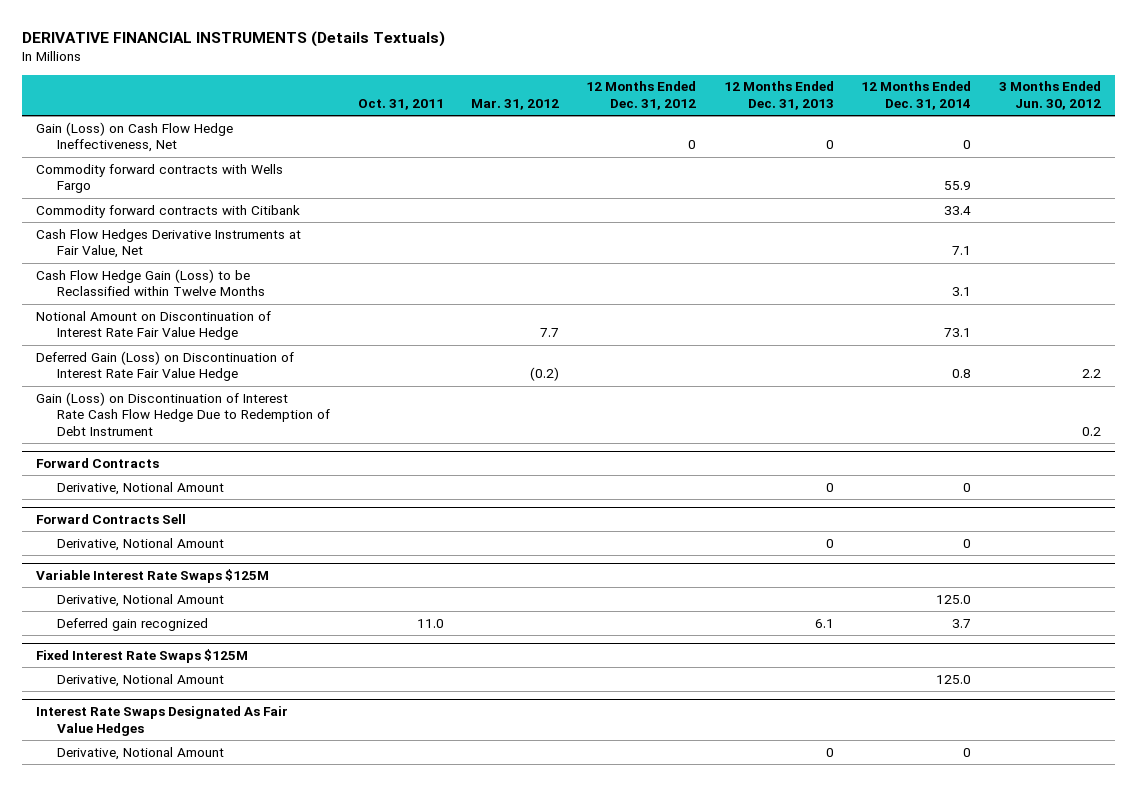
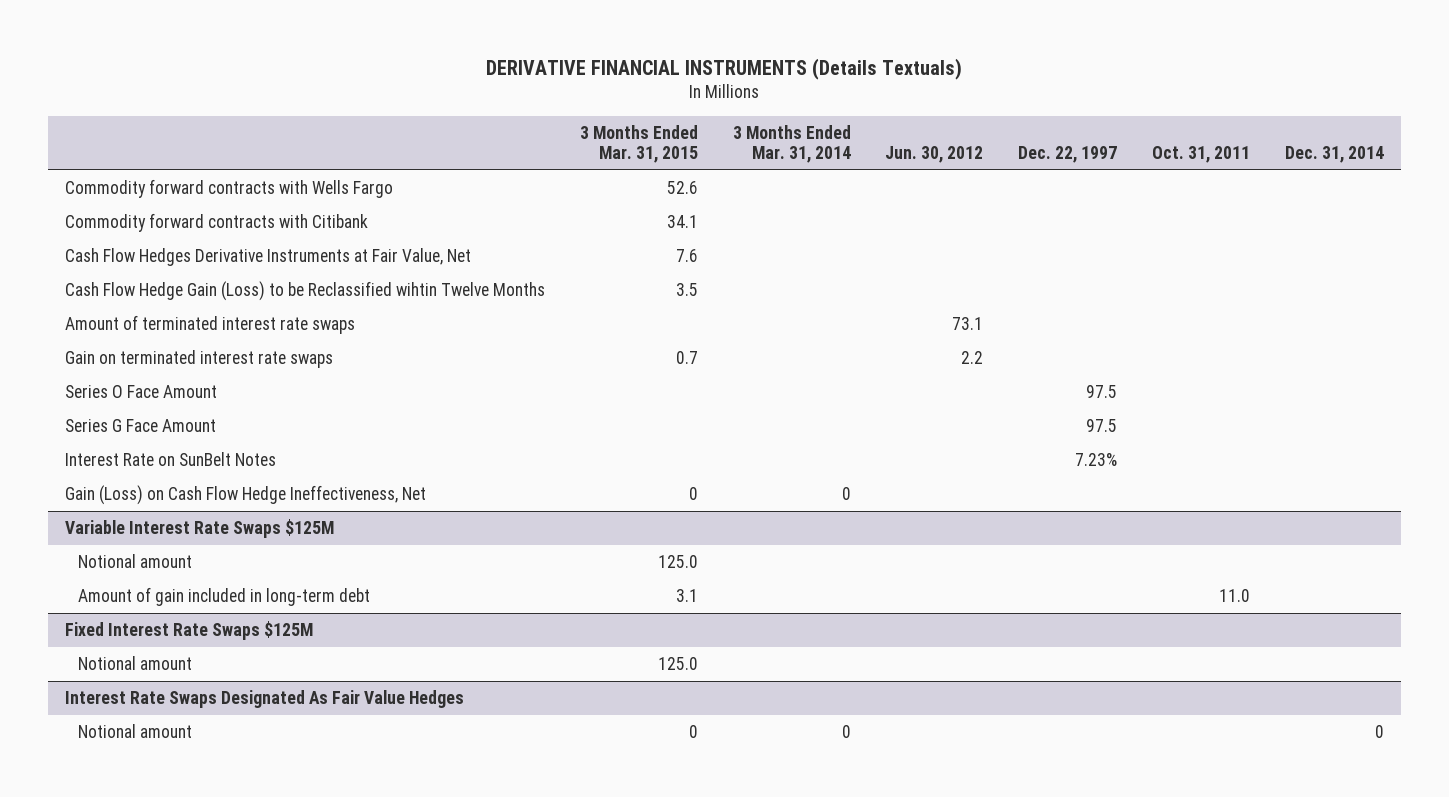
[471,99,560,111] Mar. 31, 2012 -> none
[586,81,697,111] 12 Months Ended Dec. 31, 2012 -> none
[723,81,834,111] 12 Months Ended Dec. 31, 2013 -> none
[861,81,972,111] 12 Months Ended Dec. 31, 2014 -> none
[998,81,1101,111] 3 Months Ended Jun. 30, 2012 -> none
none -> [579,124,698,164] 3 Months Ended Mar. 31, 2015
none -> [732,124,851,164] 3 Months Ended Mar. 31, 2014
none -> [885,146,984,164] Jun. 30, 2012
none -> [1018,146,1118,164] Dec. 22, 1997
none -> [1284,146,1384,164] Dec. 31, 2014
[36,391,331,437] Gain (Loss) on Discontinuation of Interest Rate Cash Flow Hedge Due to Redemption of Debt Instrument -> none
[36,458,160,469] Forward Contracts -> none
[57,481,225,495] Derivative, Notional Amount -> none
[36,514,187,525] Forward Contracts Sell -> none
[57,537,225,551] Derivative, Notional Amount -> none
[36,268,266,297] Cash Flow Hedge Gain (Loss) to be Reclassified within Twelve Months -> [65,281,546,302] Cash Flow Hedge Gain (Loss) to be Reclassified wihtin Twelve Months
[36,310,272,341] Notional Amount on Discontinuation of Interest Rate Fair Value Hedge -> [65,315,356,335] Amount of terminated interest rate swaps
[36,350,295,382] Deferred Gain (Loss) on Discontinuation of Interest Rate Fair Value Hedge -> [65,350,334,369] Gain on terminated interest rate swaps
none -> [65,385,218,399] Series O Face Amount
none -> [65,419,217,433] Series G Face Amount
none -> [65,452,277,467] Interest Rate on SunBelt Notes
[36,121,234,153] Gain (Loss) on Cash Flow Hedge Ineffectiveness, Net -> [65,485,427,506] Gain (Loss) on Cash Flow Hedge Ineffectiveness, Net
[57,593,225,607] Derivative, Notional Amount -> [77,554,192,569] Notional amount
[57,617,209,631] Deferred gain recognized -> [77,587,370,607] Amount of gain included in long-term debt
[57,673,225,687] Derivative, Notional Amount -> [77,656,192,671] Notional amount
[57,746,225,760] Derivative, Notional Amount -> [77,724,192,739] Notional amount

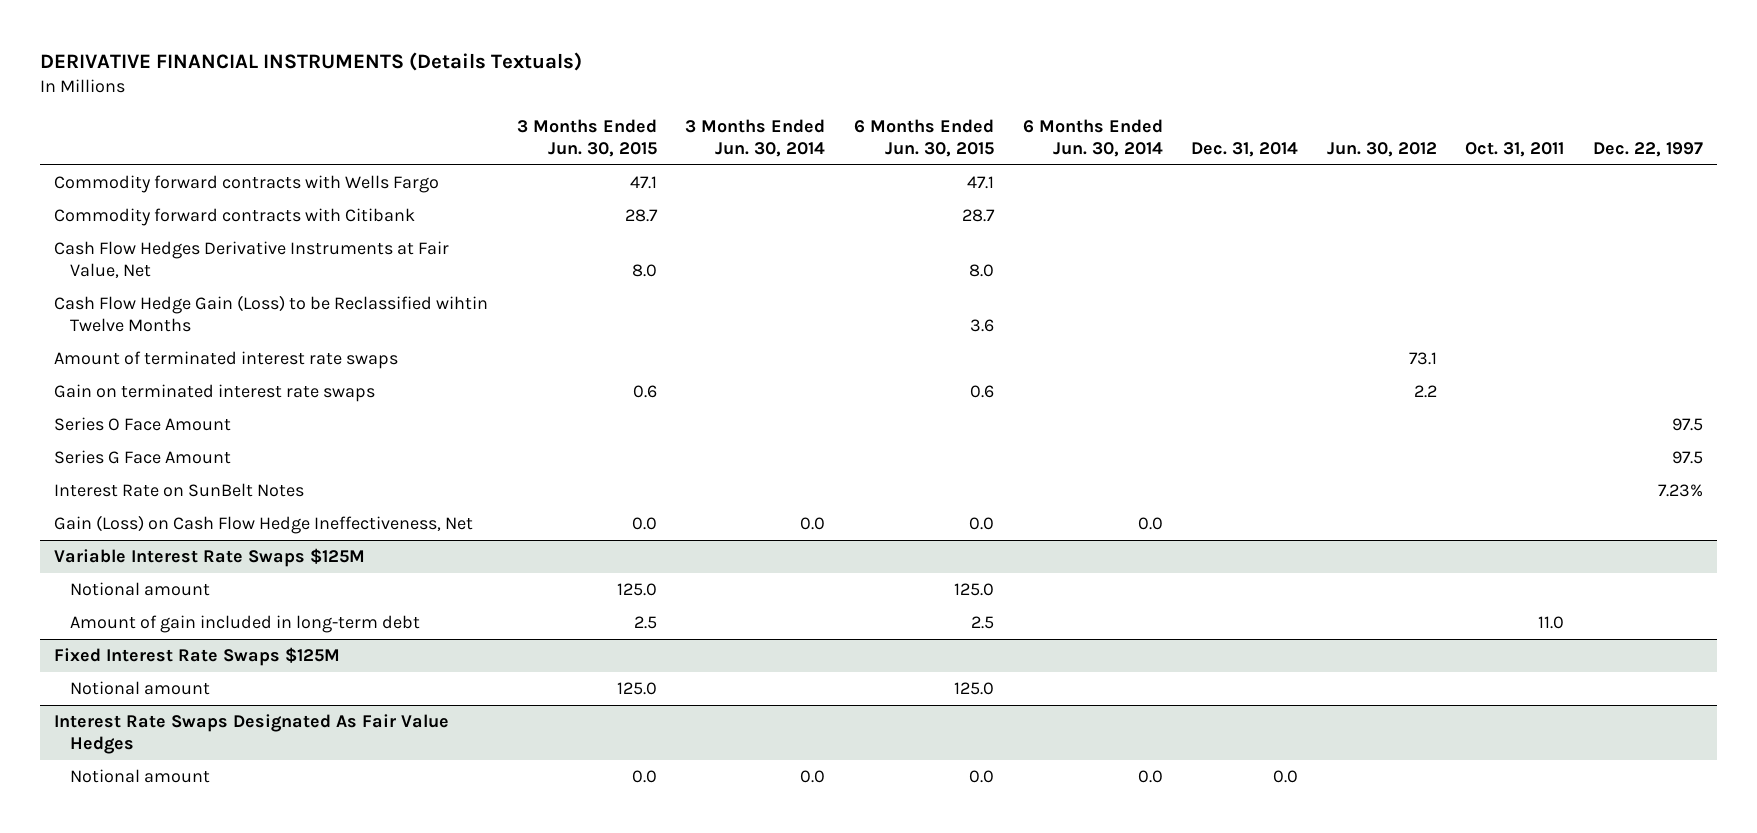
[579,124,698,164] 3 Months Ended Mar. 31, 2015 -> none
[732,124,851,164] 3 Months Ended Mar. 31, 2014 -> none
none -> [516,118,657,157] 3 Months Ended Jun. 30, 2015
none -> [685,118,826,157] 3 Months Ended Jun. 30, 2014
none -> [853,118,994,157] 6 Months Ended Jun. 30, 2015
none -> [1022,118,1163,157] 6 Months Ended Jun. 30, 2014
[1374,725,1384,739] 0 -> [1273,770,1299,784] 0.0

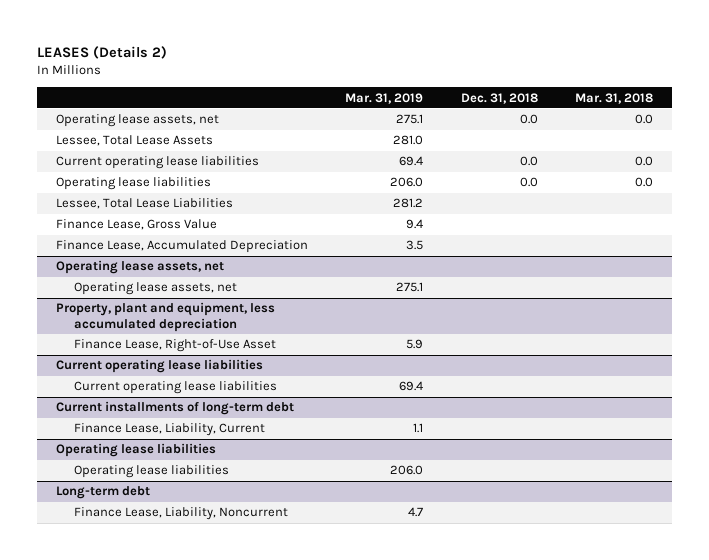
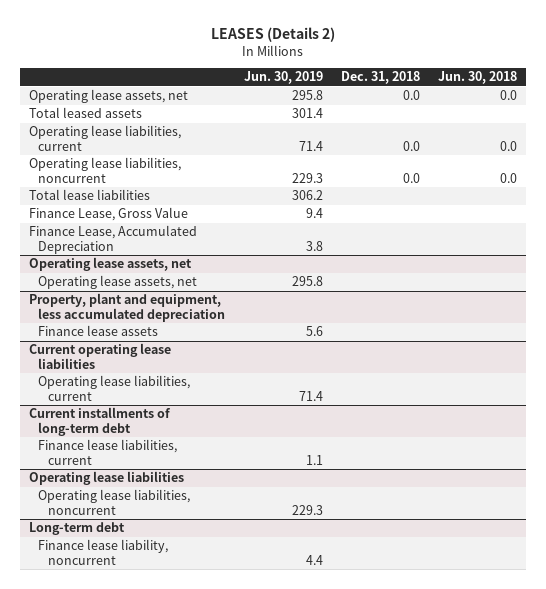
[345,92,424,104] Mar. 31, 2019 -> none
[575,92,654,104] Mar. 31, 2018 -> none
none -> [243,71,323,85] Jun. 30, 2019
none -> [438,71,518,85] Jun. 30, 2018
[55,135,213,147] Lessee, Total Lease Assets -> [29,107,143,119] Total leased assets
[55,156,259,170] Current operating lease liabilities -> [29,125,182,151] Operating lease liabilities, current
[55,177,211,191] Operating lease liabilities -> [29,157,182,183] Operating lease liabilities, noncurrent
[55,198,233,210] Lessee, Total Lease Liabilities -> [29,189,151,201] Total lease liabilities
[73,339,276,353] Finance Lease, Right-of-Use Asset -> [38,325,159,337] Finance lease assets
[73,381,277,395] Current operating lease liabilities -> [38,375,191,401] Operating lease liabilities, current
[73,423,265,437] Finance Lease, Liability, Current -> [38,439,178,465] Finance lease liabilities, current
[73,465,229,479] Operating lease liabilities -> [38,489,191,515] Operating lease liabilities, noncurrent
[73,507,288,521] Finance Lease, Liability, Noncurrent -> [38,539,169,565] Finance lease liability, noncurrent

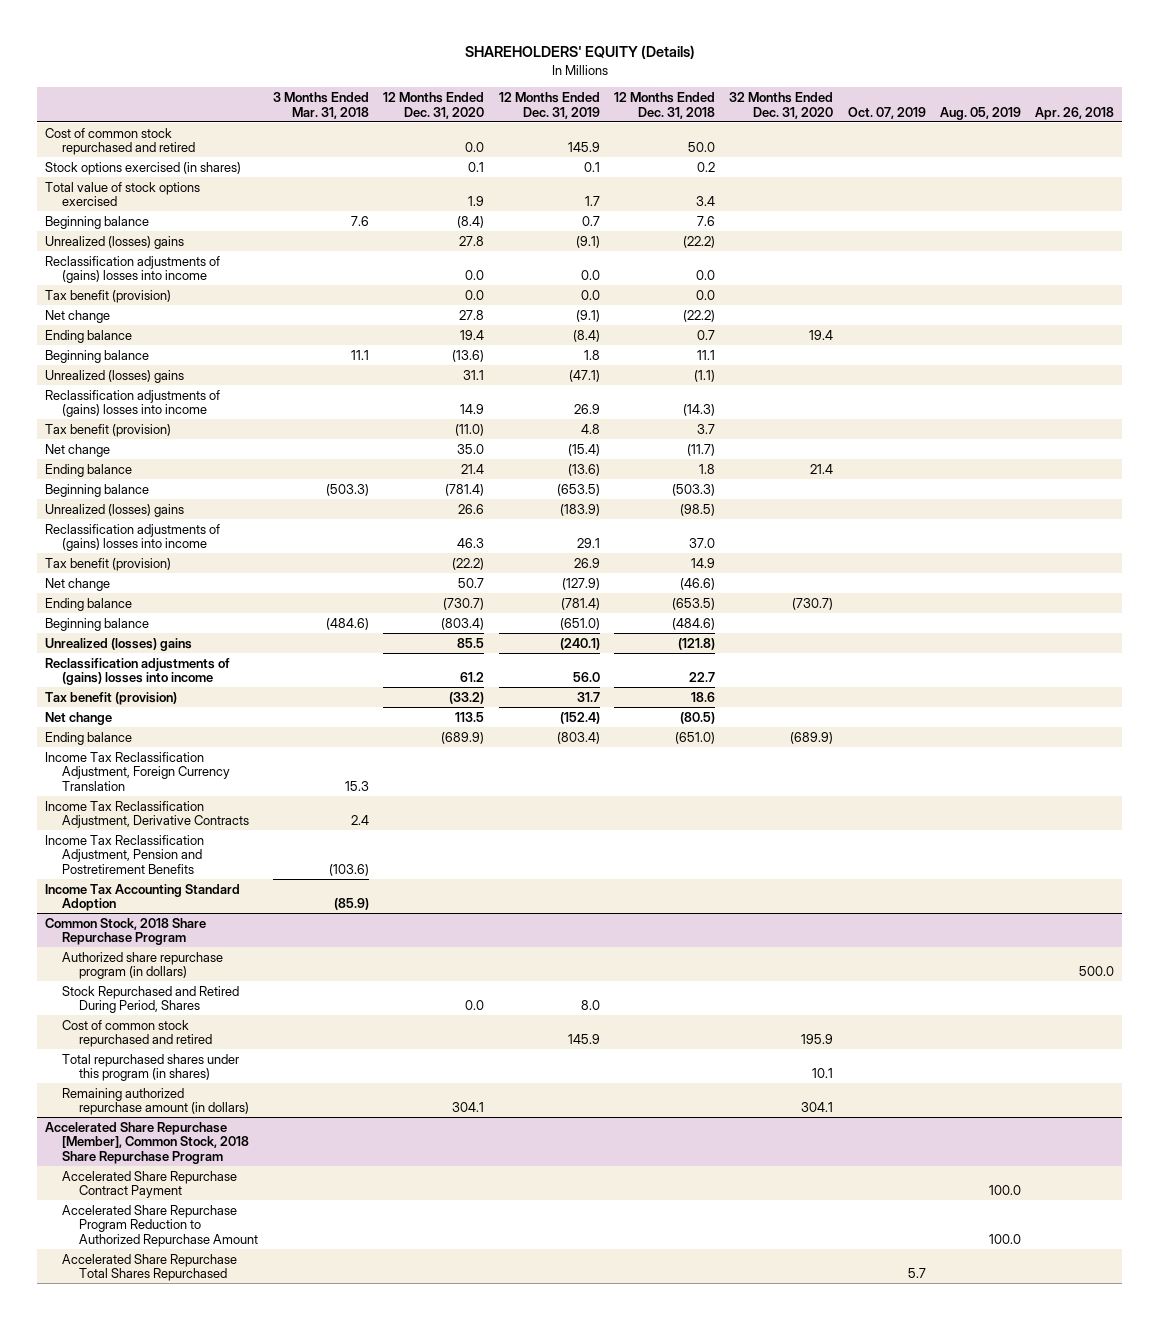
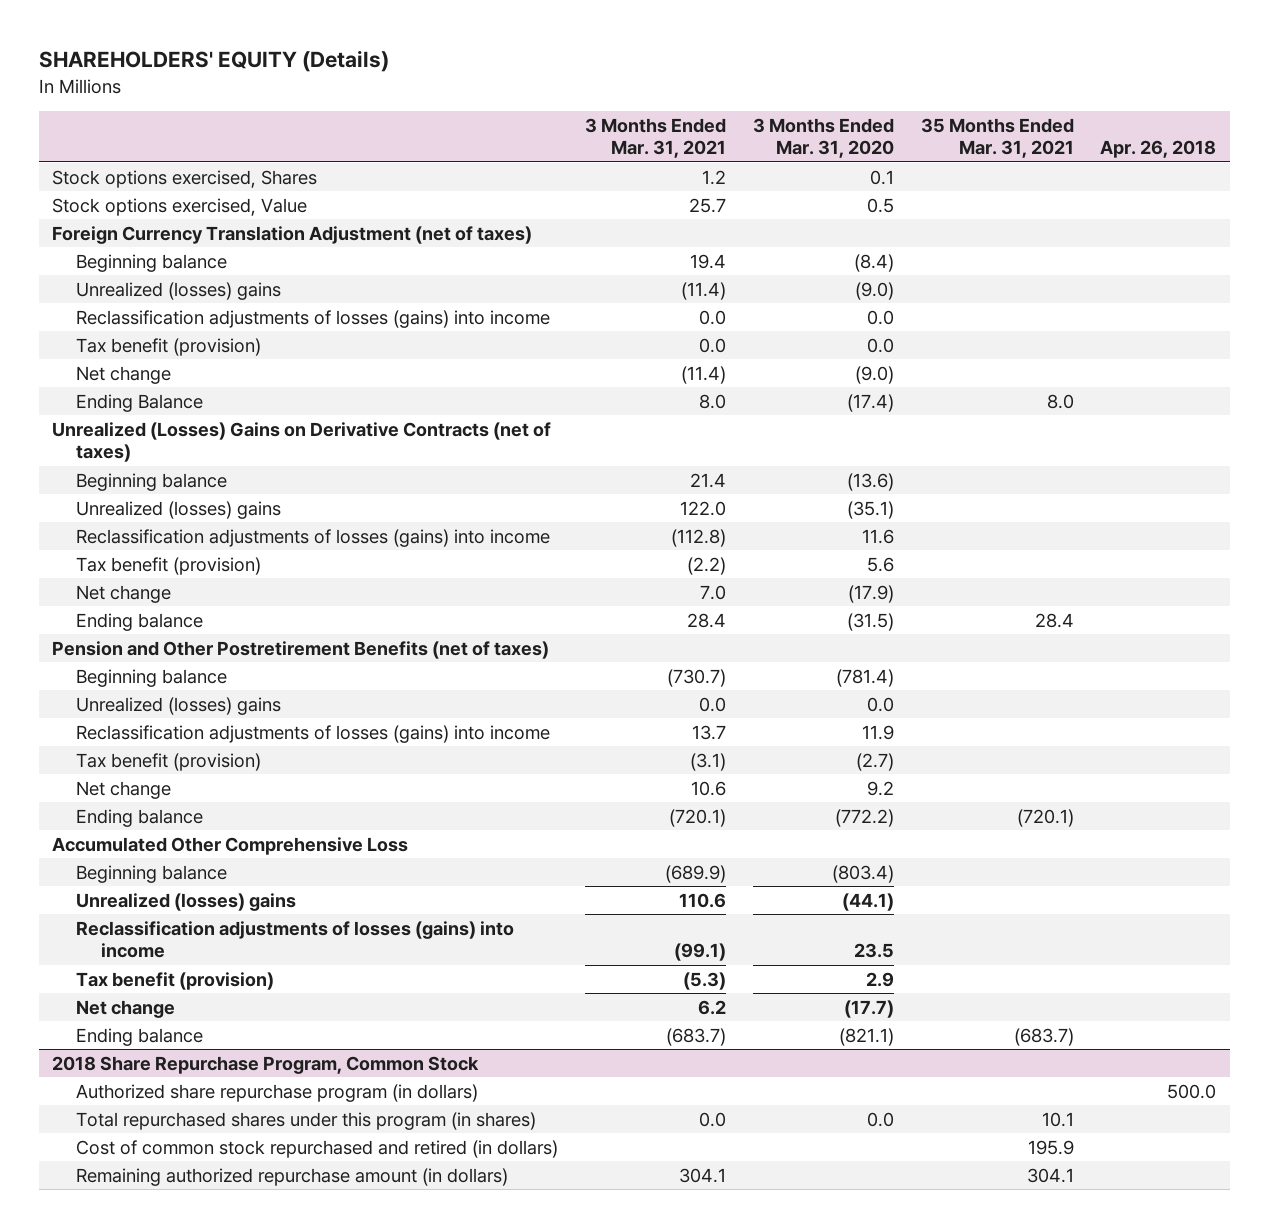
[272,91,369,119] 3 Months Ended Mar. 31, 2018 -> none
[383,91,485,119] 12 Months Ended Dec. 31, 2020 -> none
[498,91,600,119] 12 Months Ended Dec. 31, 2019 -> none
[613,91,715,119] 12 Months Ended Dec. 31, 2018 -> none
[729,91,834,119] 32 Months Ended Dec. 31, 2020 -> none
[847,106,926,119] Oct. 07, 2019 -> none
[940,106,1022,120] Aug. 05, 2019 -> none
none -> [585,117,727,159] 3 Months Ended Mar. 31, 2021
none -> [752,117,894,159] 3 Months Ended Mar. 31, 2020
none -> [920,117,1074,159] 35 Months Ended Mar. 31, 2021
[44,127,196,156] Cost of common stock repurchased and retired -> none
[44,161,241,175] Stock options exercised (in shares) -> [51,169,317,188] Stock options exercised, Shares
[44,181,200,207] Total value of stock options exercised -> [51,197,307,216] Stock options exercised, Value
none -> [51,225,532,244] Foreign Currency Translation Adjustment (net of taxes)
[44,255,220,284] Reclassification adjustments of (gains) losses into income -> [76,309,551,328] Reclassification adjustments of losses (gains) into income
[44,329,132,343] Ending balance -> [76,393,204,412] Ending Balance
none -> [51,421,551,463] Unrealized (Losses) Gains on Derivative Contracts (net of taxes)
[44,389,220,418] Reclassification adjustments of (gains) losses into income -> [76,528,551,547] Reclassification adjustments of losses (gains) into income
none -> [51,640,549,659] Pension and Other Postretirement Benefits (net of taxes)
[44,523,220,552] Reclassification adjustments of (gains) losses into income -> [76,724,551,743] Reclassification adjustments of losses (gains) into income
none -> [51,836,408,855] Accumulated Other Comprehensive Loss
[44,657,230,686] Reclassification adjustments of (gains) losses into income -> [76,920,515,959] Reclassification adjustments of losses (gains) into income
[44,751,231,792] Income Tax Reclassification Adjustment, Foreign Currency Translation -> none
[44,800,250,829] Income Tax Reclassification Adjustment, Derivative Contracts -> none
[44,834,204,875] Income Tax Reclassification Adjustment, Pension and Postretirement Benefits -> none
[44,883,240,912] Income Tax Accounting Standard Adoption -> none
[44,917,206,946] Common Stock, 2018 Share Repurchase Program -> [51,1055,479,1074] 2018 Share Repurchase Program, Common Stock
[62,985,240,1014] Stock Repurchased and Retired During Period, Shares -> none
[62,1019,213,1048] Cost of common stock repurchased and retired -> none
none -> [76,1139,559,1158] Cost of common stock repurchased and retired (in dollars)
[44,1121,250,1165] Accelerated Share Repurchase [Member], Common Stock, 2018 Share Repurchase Program -> none
[62,1170,238,1199] Accelerated Share Repurchase Contract Payment -> none
[62,1204,259,1248] Accelerated Share Repurchase Program Reduction to Authorized Repurchase Amount -> none
[62,1253,238,1282] Accelerated Share Repurchase Total Shares Repurchased -> none

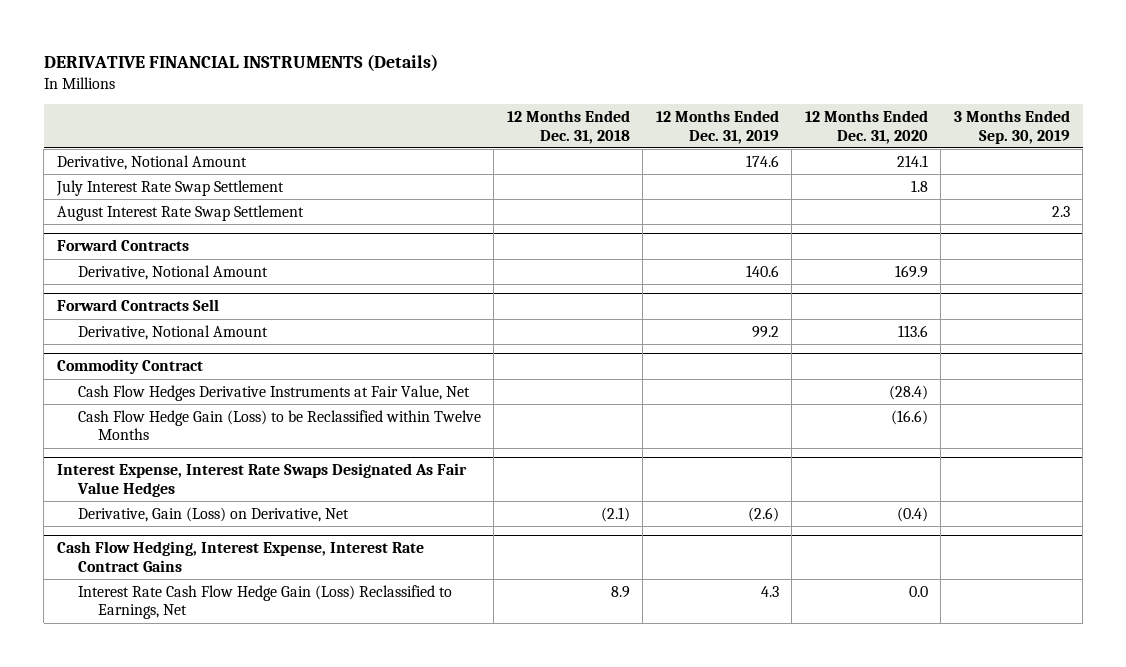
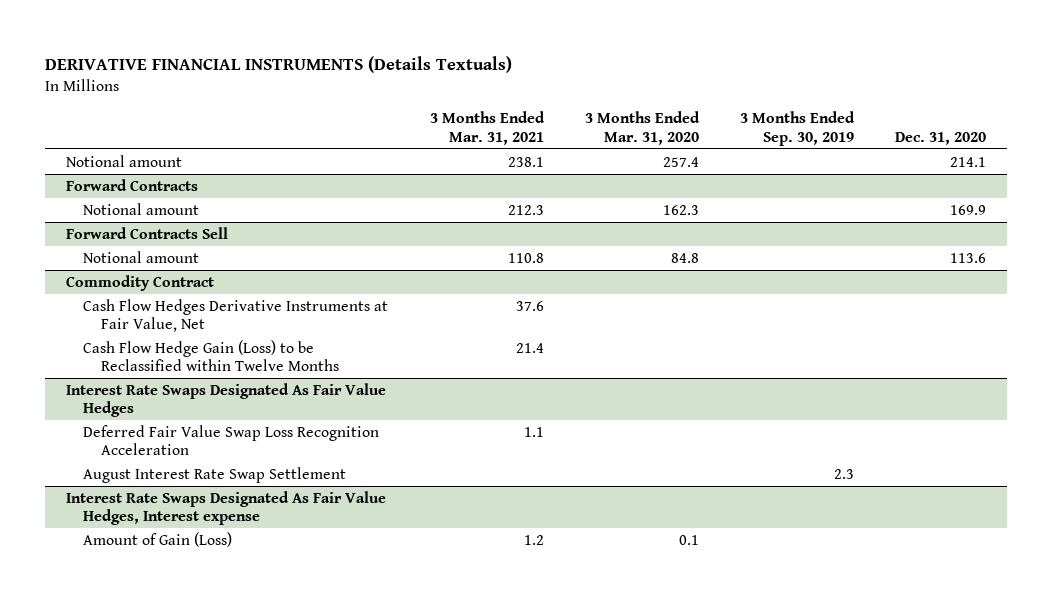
[43,53,438,71] DERIVATIVE FINANCIAL INSTRUMENTS (Details) -> [45,55,513,73] DERIVATIVE FINANCIAL INSTRUMENTS (Details Textuals)
[506,110,630,144] 12 Months Ended Dec. 31, 2018 -> none
[655,110,779,144] 12 Months Ended Dec. 31, 2019 -> none
[804,110,928,144] 12 Months Ended Dec. 31, 2020 -> none
none -> [429,111,545,145] 3 Months Ended Mar. 31, 2021
none -> [584,111,700,145] 3 Months Ended Mar. 31, 2020
none -> [895,131,987,145] Dec. 31, 2020
[55,179,284,196] July Interest Rate Swap Settlement -> none
[56,204,304,221] August Interest Rate Swap Settlement -> none
[56,154,247,170] Derivative, Notional Amount -> [65,154,182,167] Notional amount
[77,264,268,280] Derivative, Notional Amount -> [83,202,200,215] Notional amount
[77,324,268,340] Derivative, Notional Amount -> [83,250,200,263] Notional amount
[56,541,424,572] Cash Flow Hedging, Interest Expense, Interest Rate Contract Gains -> none
[77,584,452,620] Interest Rate Cash Flow Hedge Gain (Loss) Reclassified to Earnings, Net -> none
none -> [65,382,386,418] Interest Rate Swaps Designated As Fair Value Hedges
none -> [83,424,380,456] Deferred Fair Value Swap Loss Recognition Acceleration
none -> [83,466,347,483] August Interest Rate Swap Settlement
[56,463,467,497] Interest Expense, Interest Rate Swaps Designated As Fair Value Hedges -> [65,490,386,526] Interest Rate Swaps Designated As Fair Value Hedges, Interest expense
[77,506,349,522] Derivative, Gain (Loss) on Derivative, Net -> [83,531,233,547] Amount of Gain (Loss)

